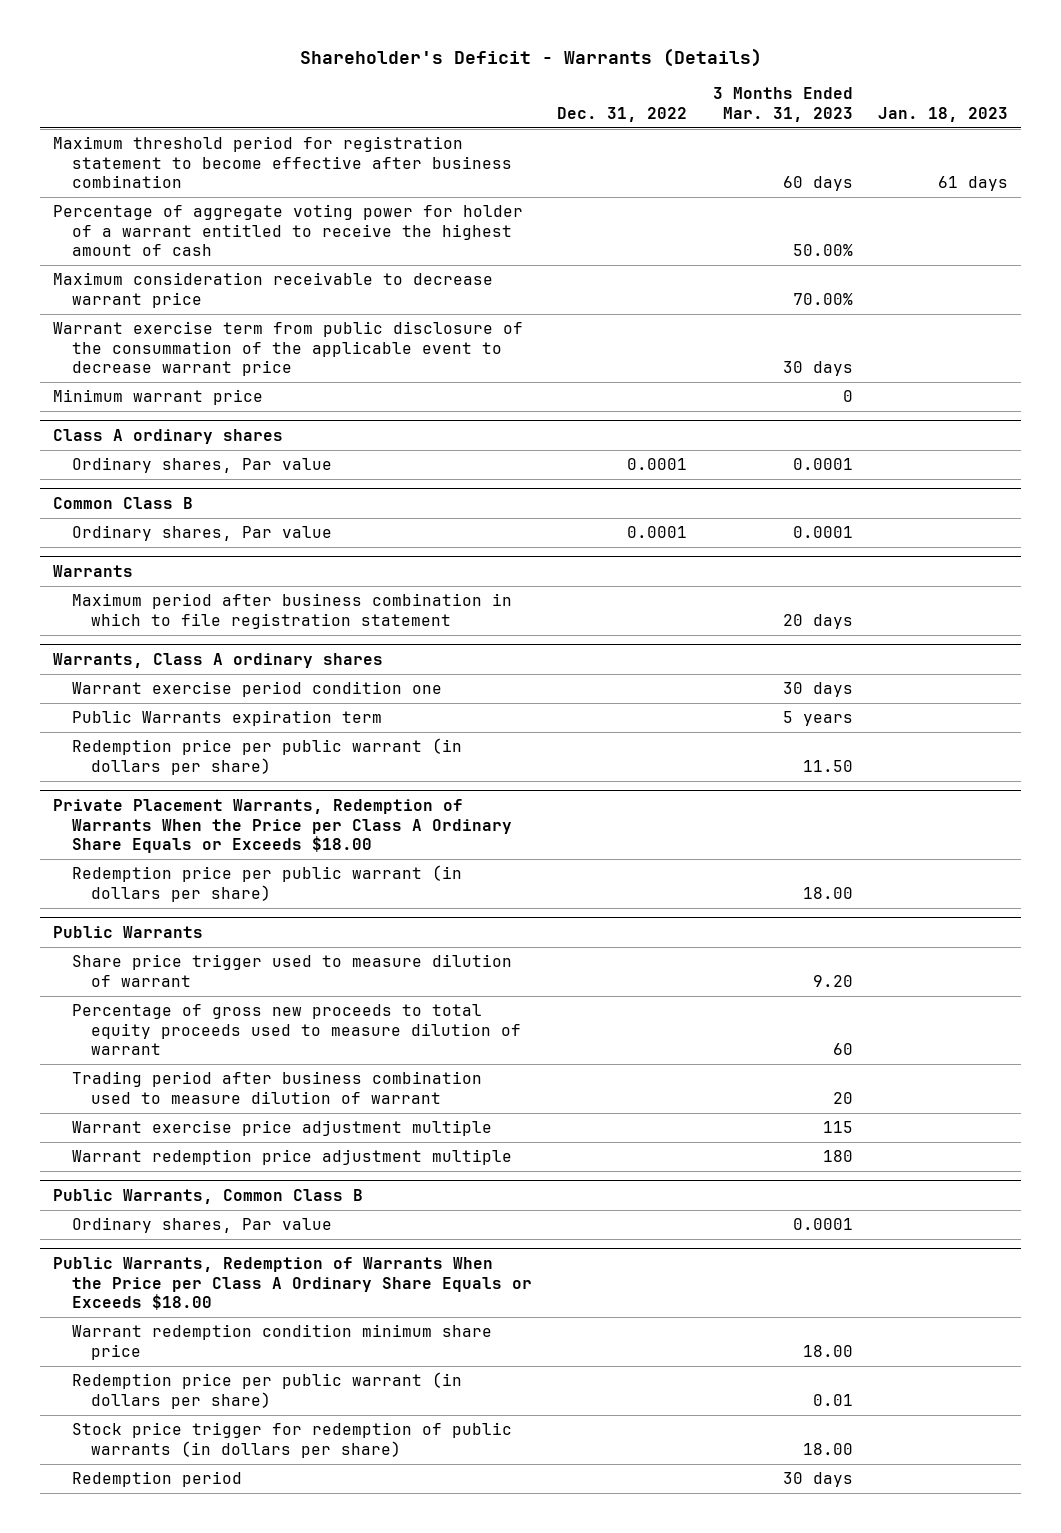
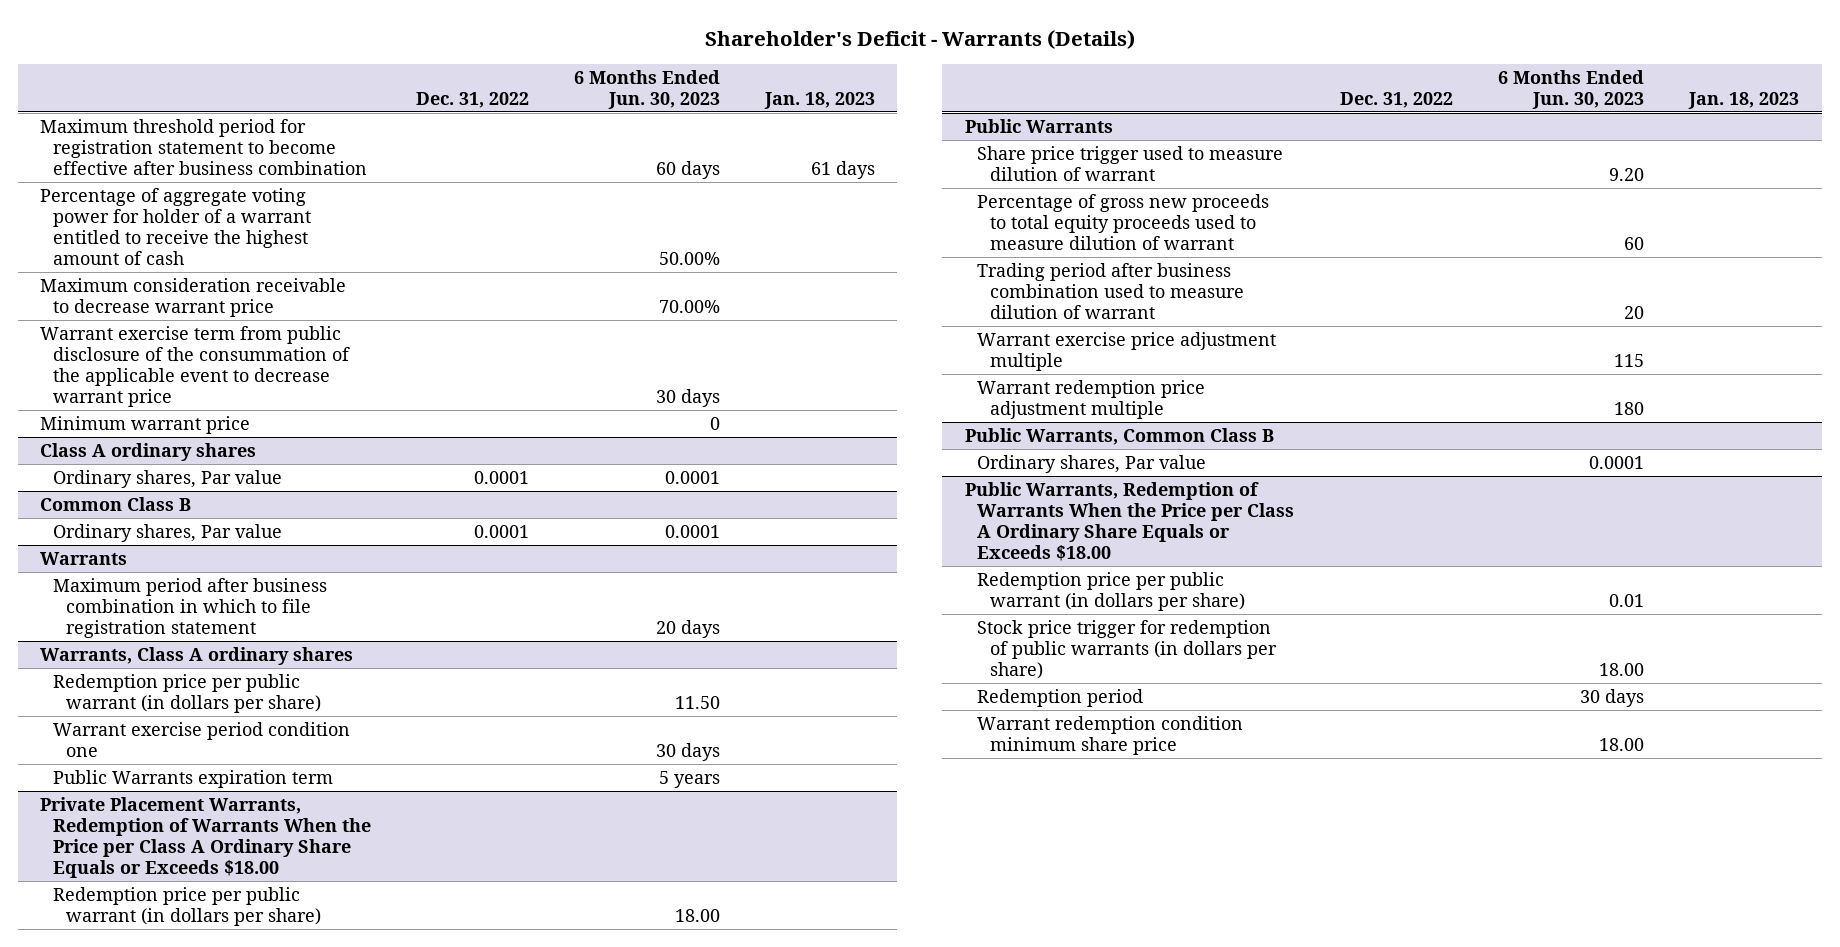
[712,87,853,122] 3 Months Ended Mar. 31, 2023 -> none
none -> [573,69,720,109] 6 Months Ended Jun. 30, 2023
[72,738,463,775] Redemption price per public warrant (in dollars per share) -> [53,674,321,713] Redemption price per public warrant (in dollars per share)
[72,1324,493,1360] Warrant redemption condition minimum share price -> [977,716,1244,755] Warrant redemption condition minimum share price

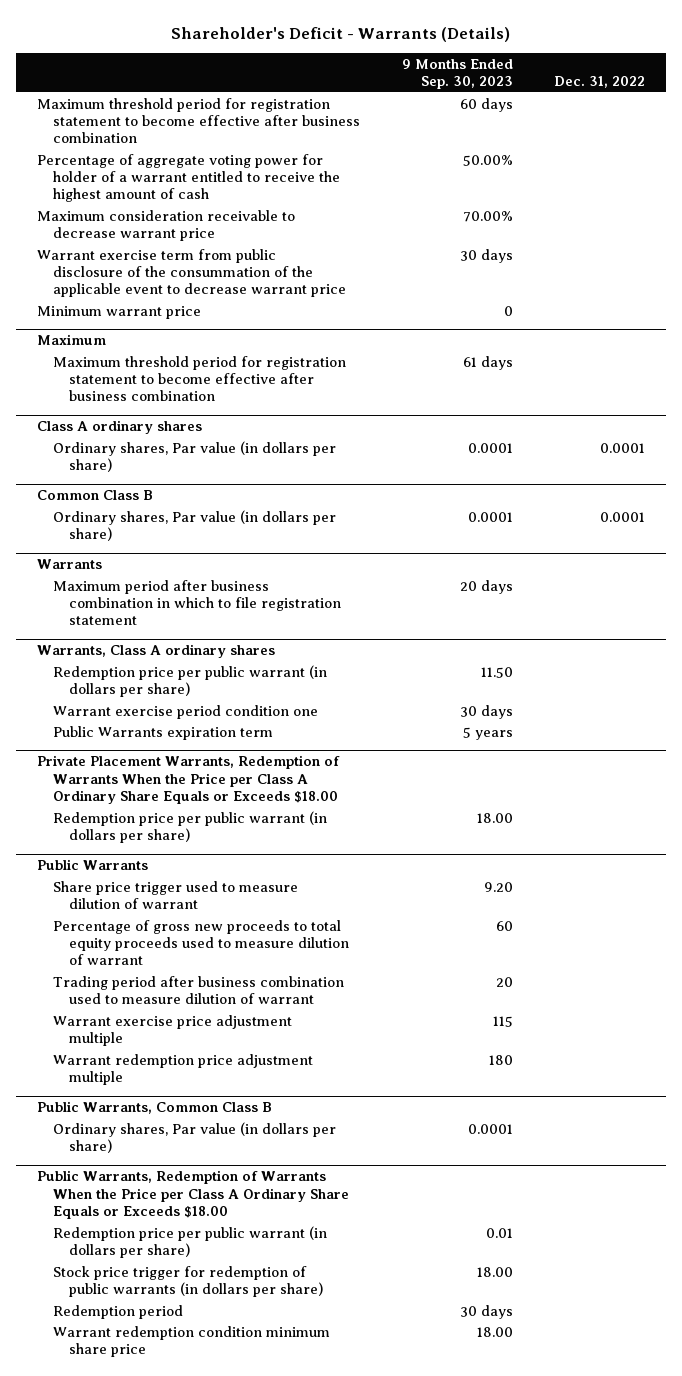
[573,69,720,109] 6 Months Ended Jun. 30, 2023 -> none
[763,91,875,109] Jan. 18, 2023 -> none
none -> [401,58,513,90] 9 Months Ended Sep. 30, 2023
none -> [37,334,107,346] Maximum
none -> [52,355,346,402] Maximum threshold period for registration statement to become effective after business combination
[53,470,283,489] Ordinary shares, Par value -> [52,440,336,472] Ordinary shares, Par value (in dollars per share)
[53,524,283,543] Ordinary shares, Par value -> [52,509,336,541] Ordinary shares, Par value (in dollars per share)
[977,455,1207,474] Ordinary shares, Par value -> [52,1121,336,1153] Ordinary shares, Par value (in dollars per share)

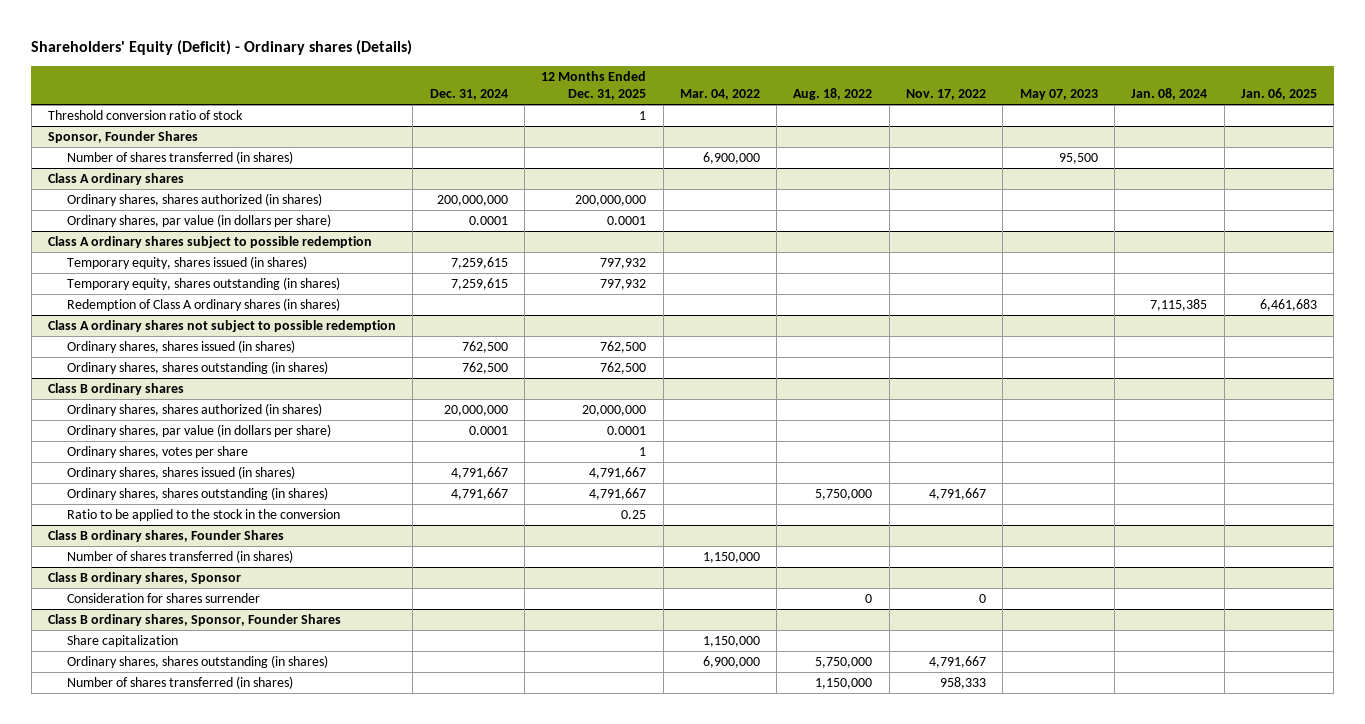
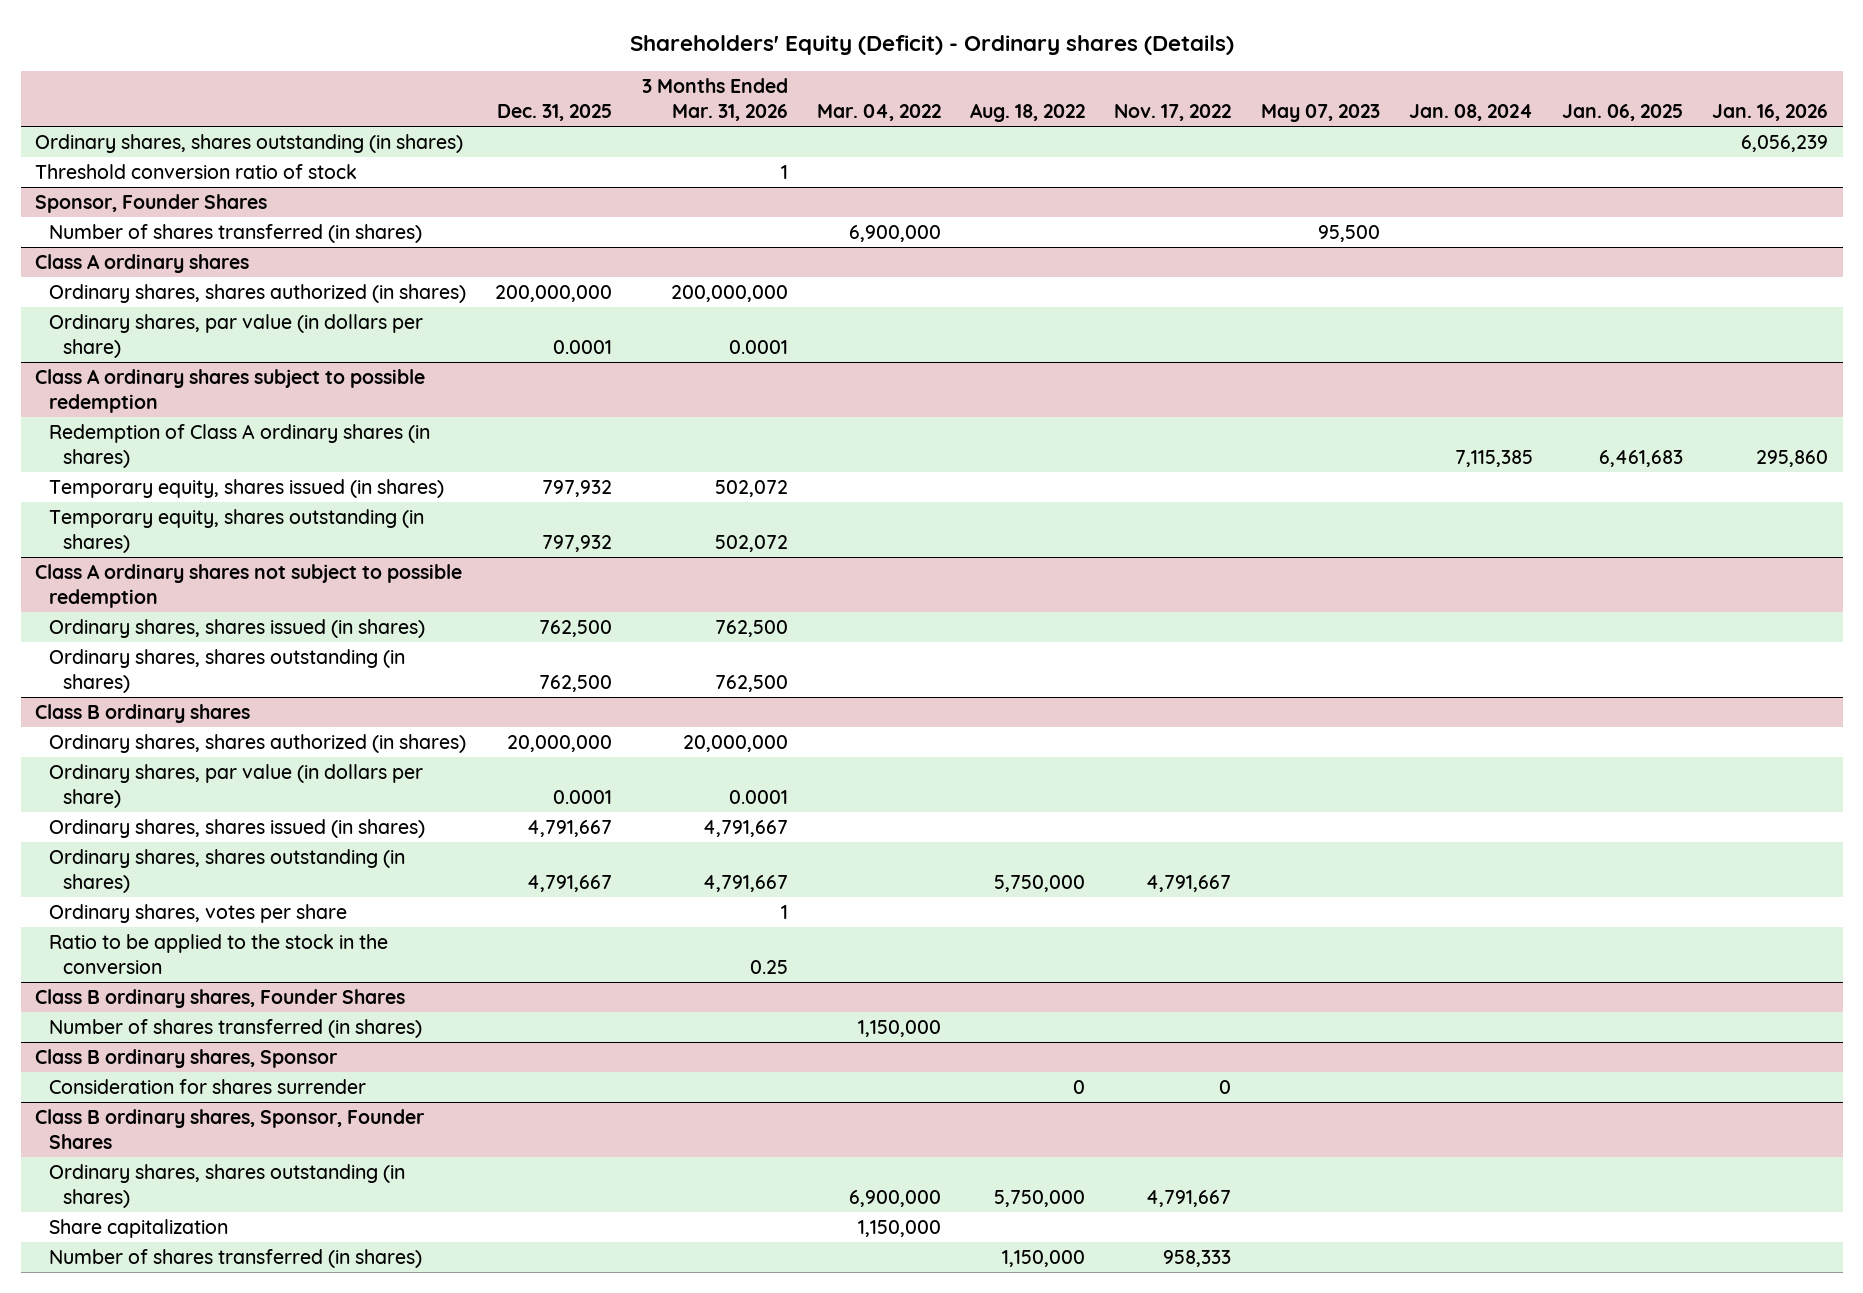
[429,88,508,100] Dec. 31, 2024 -> none
[541,71,647,100] 12 Months Ended Dec. 31, 2025 -> none
none -> [497,103,613,121] Dec. 31, 2025
none -> [641,77,788,121] 3 Months Ended Mar. 31, 2026
none -> [1712,103,1829,121] Jan. 16, 2026
none -> [35,134,464,154] Ordinary shares, shares outstanding (in shares)
[67,298,341,312] Redemption of Class A ordinary shares (in shares) -> [49,424,431,469] Redemption of Class A ordinary shares (in shares)
[67,446,249,459] Ordinary shares, votes per share -> [49,904,348,924] Ordinary shares, votes per share
[67,635,179,648] Share capitalization -> [49,1219,229,1239] Share capitalization

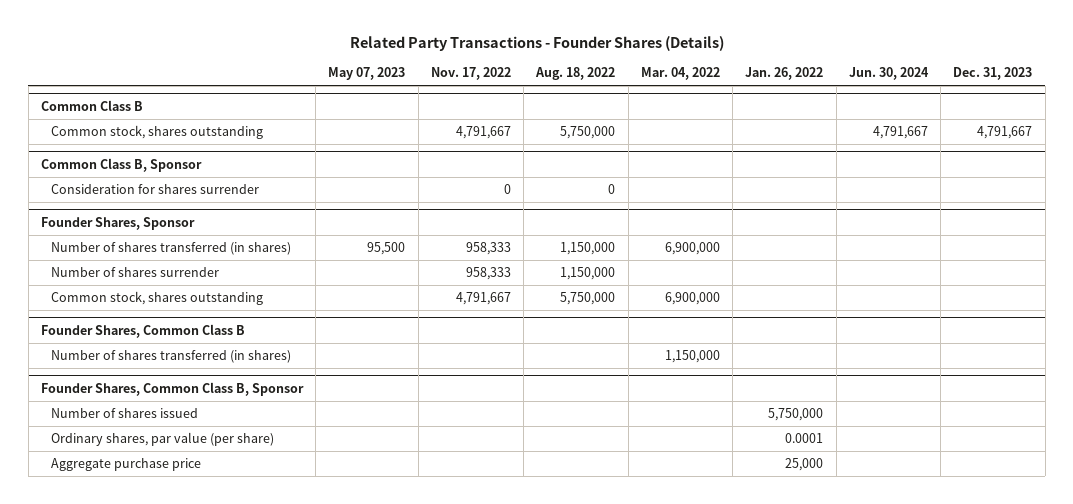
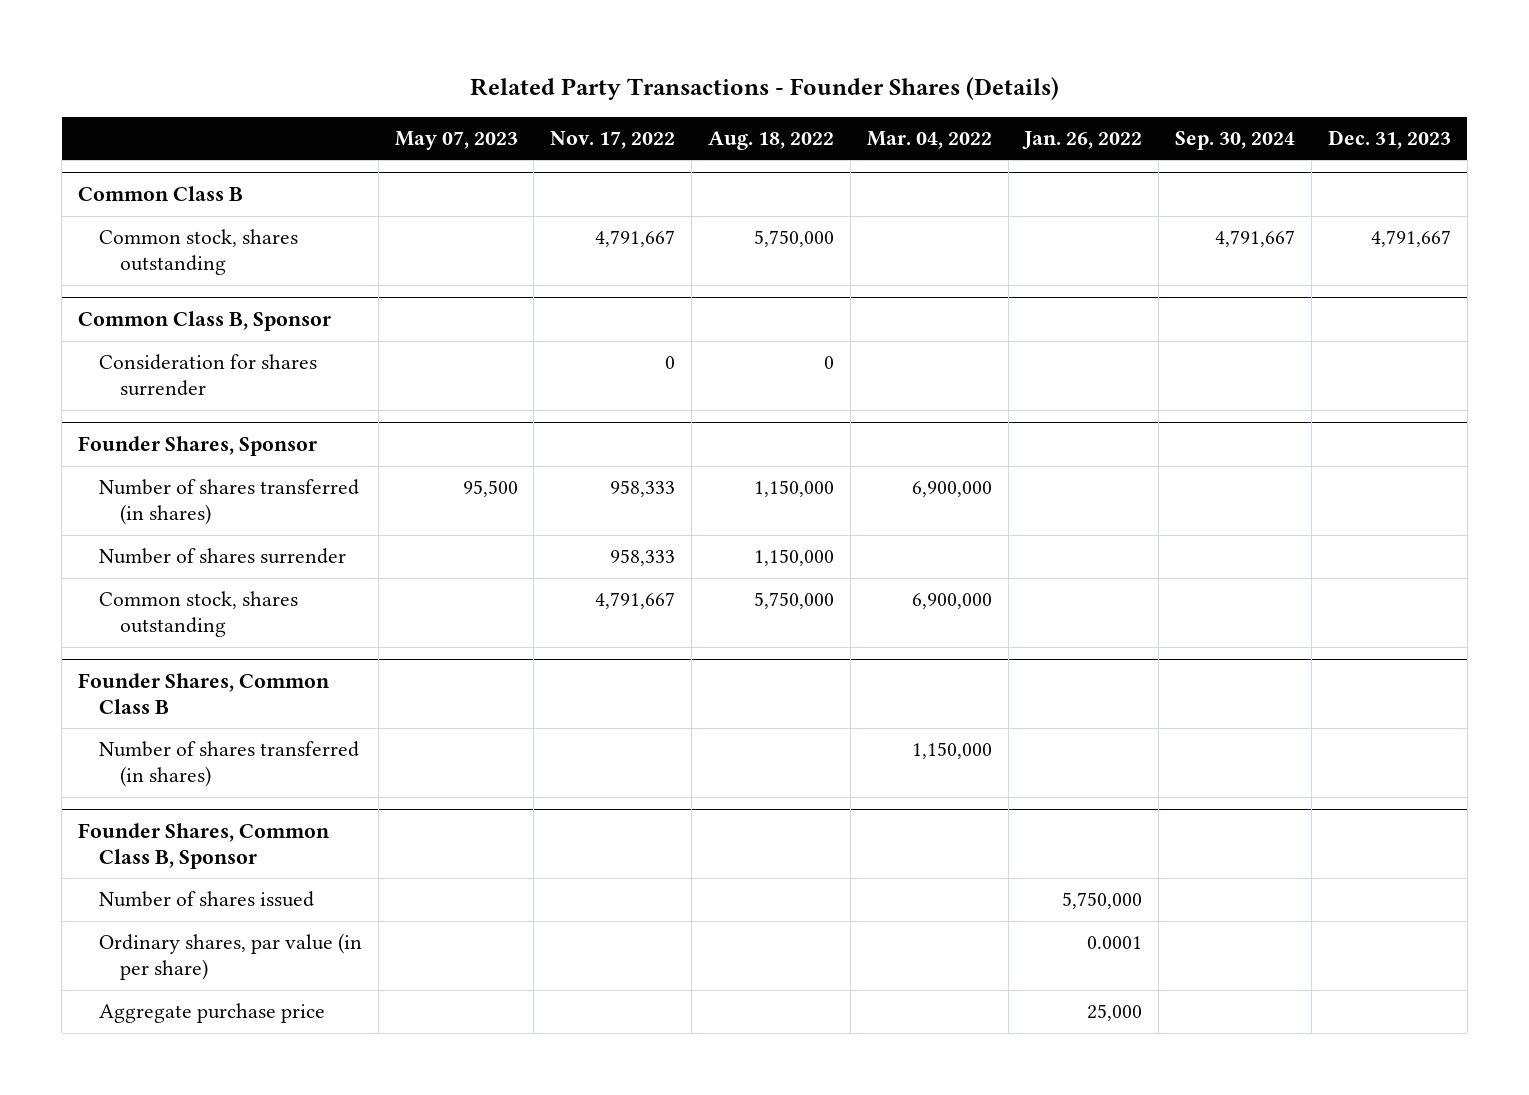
[848,67,929,81] Jun. 30, 2024 -> none
none -> [1175,130,1296,150] Sep. 30, 2024
[50,432,274,447] Ordinary shares, par value (per share) -> [98,933,362,981] Ordinary shares, par value (in per share)

